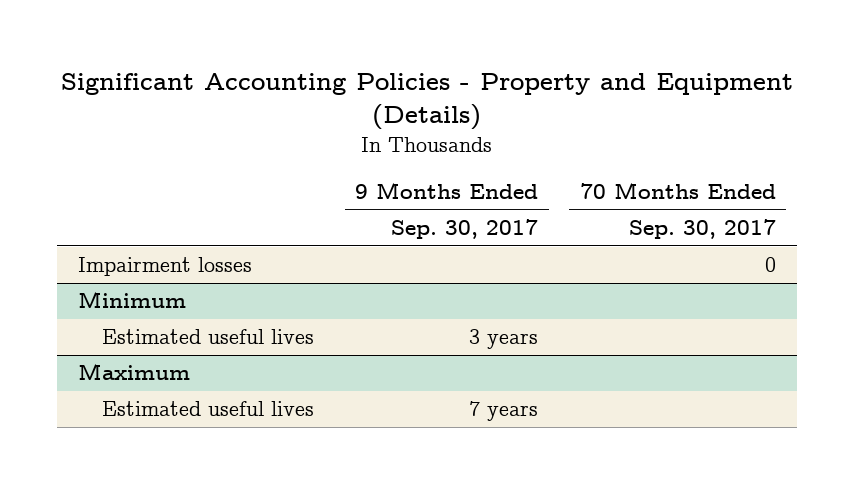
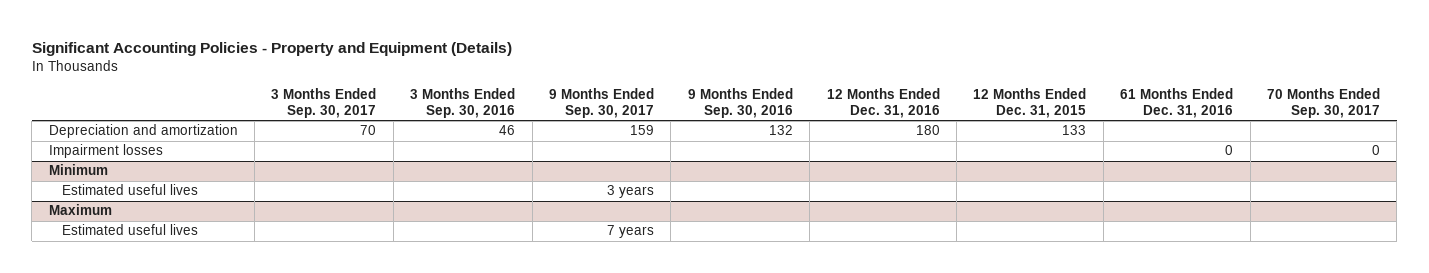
none -> [271,88,377,119] 3 Months Ended Sep. 30, 2017
none -> [410,88,516,119] 3 Months Ended Sep. 30, 2016
none -> [687,88,793,119] 9 Months Ended Sep. 30, 2016
none -> [826,88,940,119] 12 Months Ended Dec. 31, 2016
none -> [973,88,1087,119] 12 Months Ended Dec. 31, 2015
none -> [1120,88,1234,119] 61 Months Ended Dec. 31, 2016
none -> [48,124,238,139] Depreciation and amortization

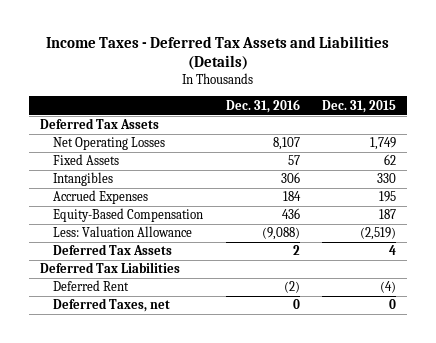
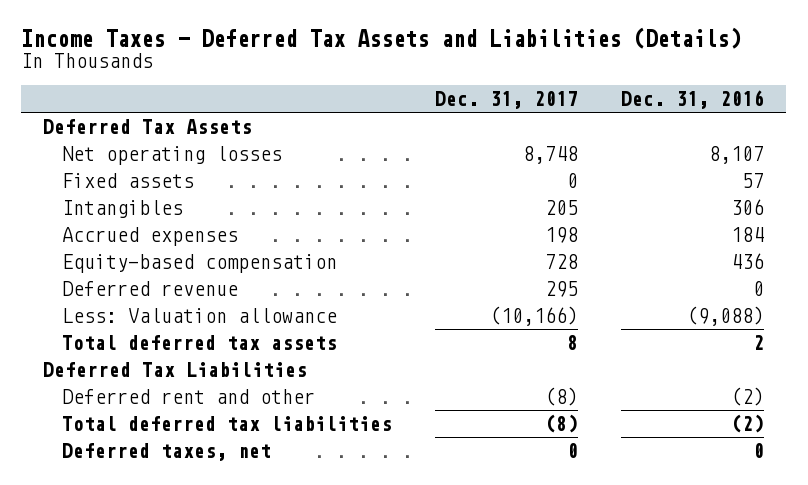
[322,99,397,113] Dec. 31, 2015 -> none
none -> [435,90,579,109] Dec. 31, 2017
[53,137,166,151] Net Operating Losses -> [61,146,282,166] Net operating losses
[53,154,120,166] Fixed Assets -> [61,173,194,189] Fixed assets
[53,190,149,205] Accrued Expenses -> [61,227,238,247] Accrued expenses
[53,208,204,223] Equity-Based Compensation -> [61,254,337,274] Equity-based compensation
none -> [61,281,238,297] Deferred revenue
[53,226,193,238] Less: Valuation Allowance -> [61,308,337,324] Less: Valuation allowance
[53,244,173,256] Deferred Tax Assets -> [61,335,337,351] Total deferred tax assets
[53,280,130,292] Deferred Rent -> [61,389,315,405] Deferred rent and other
none -> [61,416,392,432] Total deferred tax liabilities
[53,298,171,313] Deferred Taxes, net -> [61,443,271,462] Deferred taxes, net

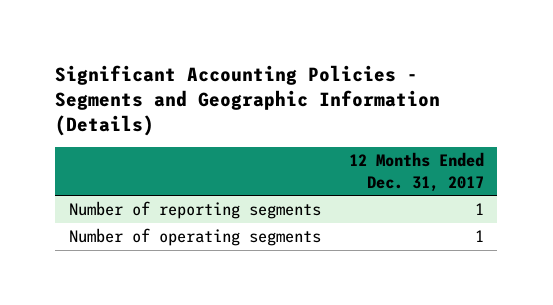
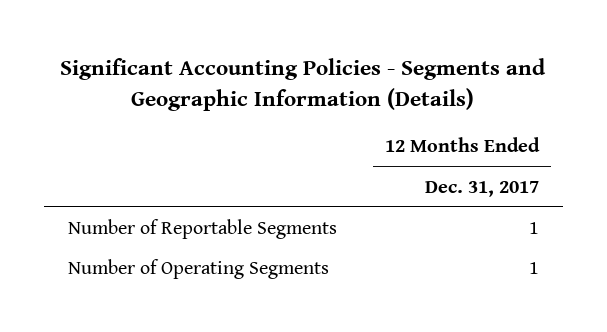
[68,201,321,220] Number of reporting segments -> [67,219,337,240] Number of Reportable Segments
[68,228,321,247] Number of operating segments -> [67,259,329,280] Number of Operating Segments

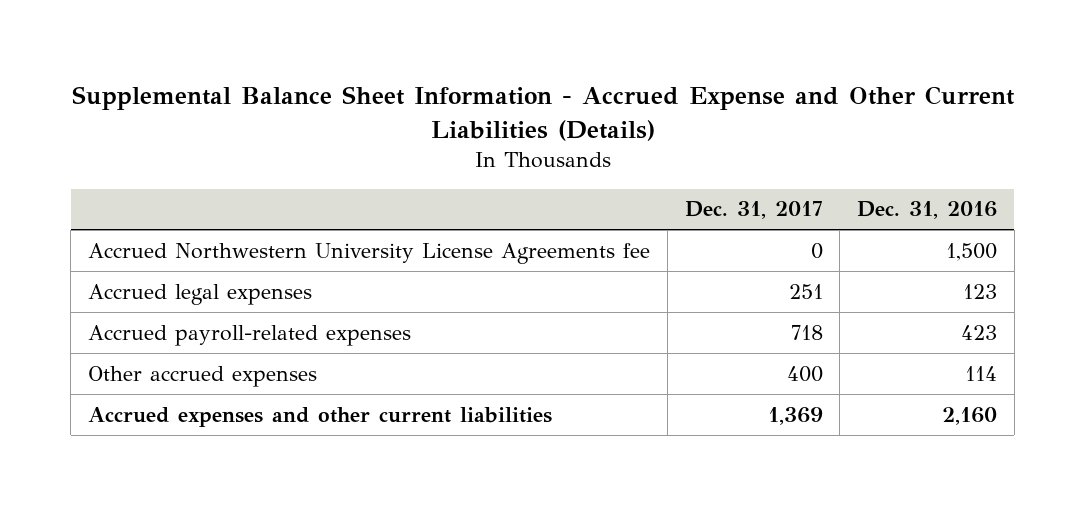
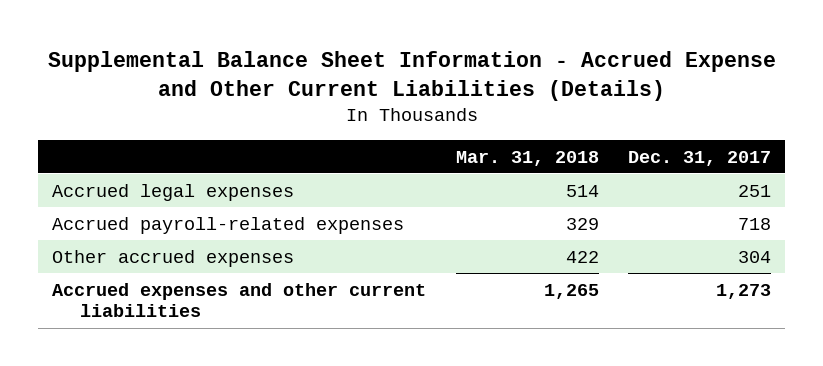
[857,201,998,220] Dec. 31, 2016 -> none
none -> [455,150,599,166] Mar. 31, 2018
[88,242,651,264] Accrued Northwestern University License Agreements fee -> none
[786,365,823,382] 400 -> [737,250,771,263] 304
[767,406,823,425] 1,369 -> [715,283,771,299] 1,273

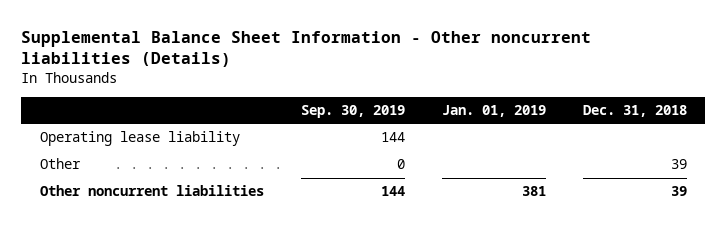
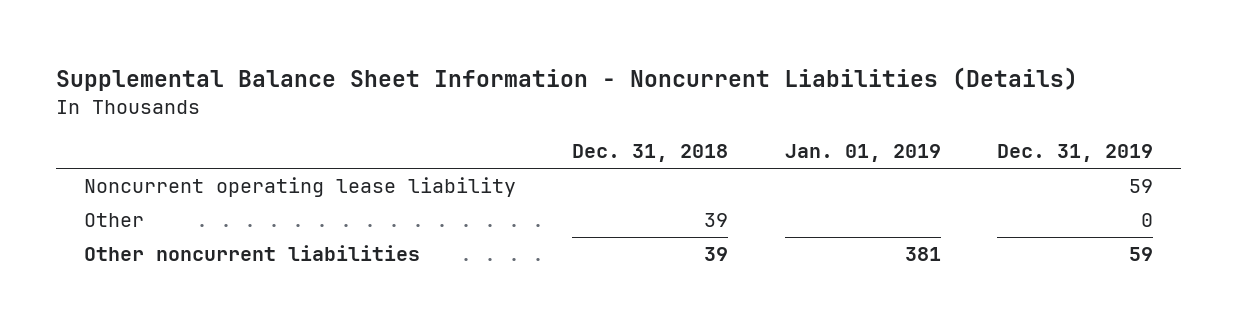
[21,30,592,68] Supplemental Balance Sheet Information - Other noncurrent liabilities (Details) -> [56,67,1079,92] Supplemental Balance Sheet Information - Noncurrent Liabilities (Details)
[300,104,405,118] Sep. 30, 2019 -> none
none -> [996,144,1153,163] Dec. 31, 2019
[39,131,240,147] Operating lease liability -> [84,177,517,198] Noncurrent operating lease liability

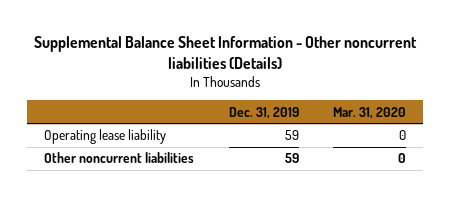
[56,67,1079,92] Supplemental Balance Sheet Information - Noncurrent Liabilities (Details) -> [34,35,418,69] Supplemental Balance Sheet Information - Other noncurrent liabilities (Details)
[572,144,729,163] Dec. 31, 2018 -> none
[784,144,941,163] Jan. 01, 2019 -> none
none -> [333,106,407,119] Mar. 31, 2020
[84,213,145,228] Other -> none
[84,177,517,198] Noncurrent operating lease liability -> [44,129,167,145] Operating lease liability

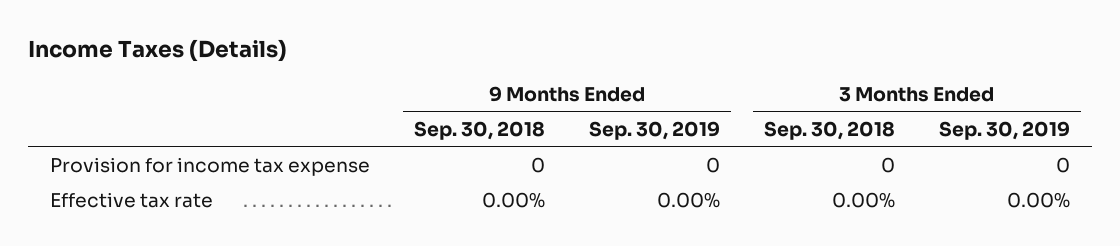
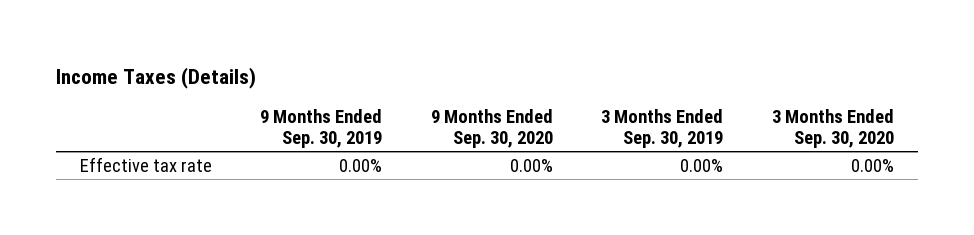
[413,121,545,141] Sep. 30, 2018 -> none
[764,121,896,141] Sep. 30, 2018 -> none
none -> [430,108,553,149] 9 Months Ended Sep. 30, 2020
none -> [771,108,894,149] 3 Months Ended Sep. 30, 2020
[49,157,370,177] Provision for income tax expense -> none

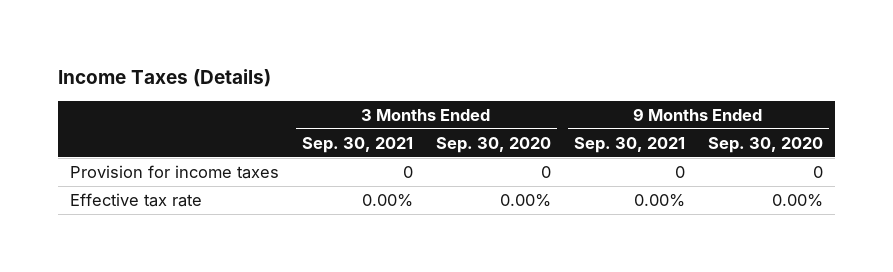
[260,108,383,149] 9 Months Ended Sep. 30, 2019 -> none
[601,108,724,149] 3 Months Ended Sep. 30, 2019 -> none
none -> [301,137,413,154] Sep. 30, 2021
none -> [573,137,685,154] Sep. 30, 2021
none -> [69,165,279,180] Provision for income taxes

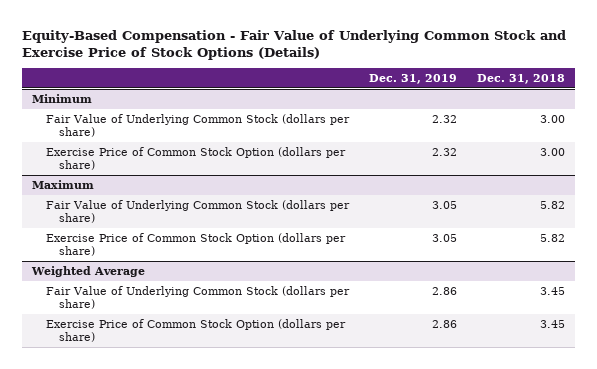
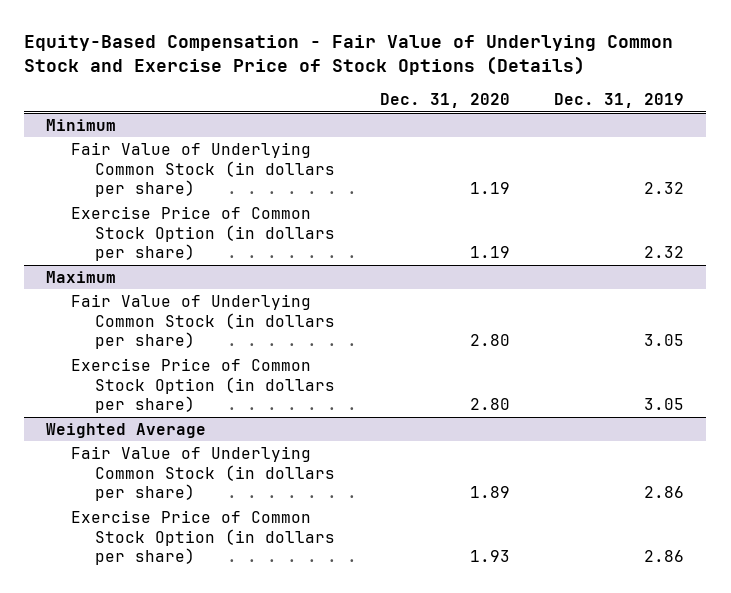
[476,73,565,84] Dec. 31, 2018 -> none
none -> [379,93,510,109] Dec. 31, 2020
[45,113,350,138] Fair Value of Underlying Common Stock (dollars per share) -> [70,141,336,198] Fair Value of Underlying Common Stock (in dollars per share)
[45,146,346,171] Exercise Price of Common Stock Option (dollars per share) -> [70,205,336,262] Exercise Price of Common Stock Option (in dollars per share)
[45,199,350,224] Fair Value of Underlying Common Stock (dollars per share) -> [70,293,336,350] Fair Value of Underlying Common Stock (in dollars per share)
[45,232,346,257] Exercise Price of Common Stock Option (dollars per share) -> [70,357,336,414] Exercise Price of Common Stock Option (in dollars per share)
[45,285,350,310] Fair Value of Underlying Common Stock (dollars per share) -> [70,445,336,502] Fair Value of Underlying Common Stock (in dollars per share)
[45,318,346,343] Exercise Price of Common Stock Option (dollars per share) -> [70,509,336,566] Exercise Price of Common Stock Option (in dollars per share)

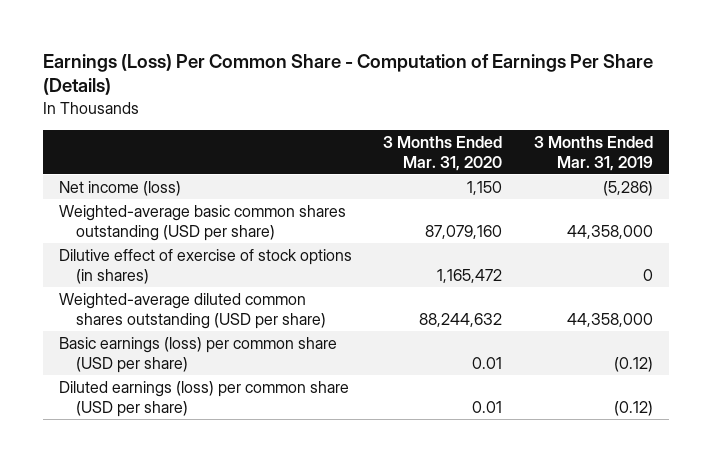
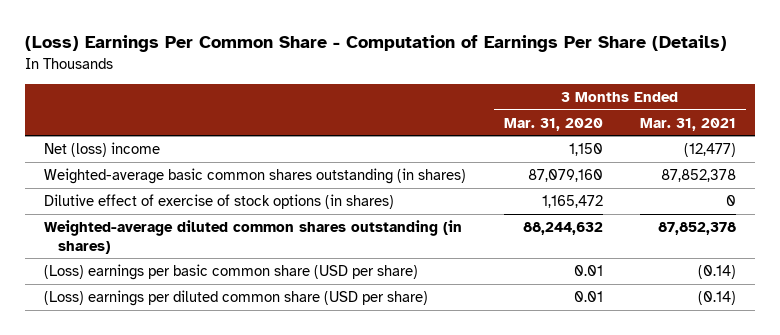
[42,53,653,96] Earnings (Loss) Per Common Share - Computation of Earnings Per Share (Details) -> [24,35,727,53] (Loss) Earnings Per Common Share - Computation of Earnings Per Share (Details)
[534,135,654,171] 3 Months Ended Mar. 31, 2019 -> none
none -> [640,117,737,131] Mar. 31, 2021
[58,180,181,196] Net income (loss) -> [43,141,160,157] Net (loss) income
[58,204,346,241] Weighted-average basic common shares outstanding (USD per share) -> [43,167,466,184] Weighted-average basic common shares outstanding (in shares)
[58,292,326,329] Weighted-average diluted common shares outstanding (USD per share) -> [43,219,462,254] Weighted-average diluted common shares outstanding (in shares)
[58,336,337,373] Basic earnings (loss) per common share (USD per share) -> [43,263,418,280] (Loss) earnings per basic common share (USD per share)
[58,380,349,417] Diluted earnings (loss) per common share (USD per share) -> [43,289,428,306] (Loss) earnings per diluted common share (USD per share)

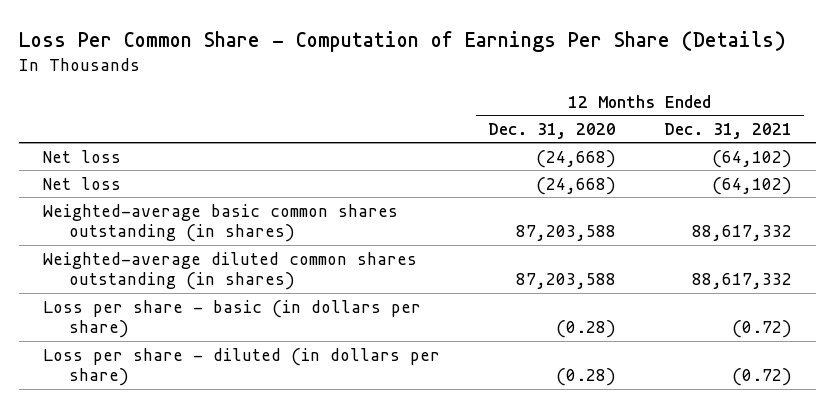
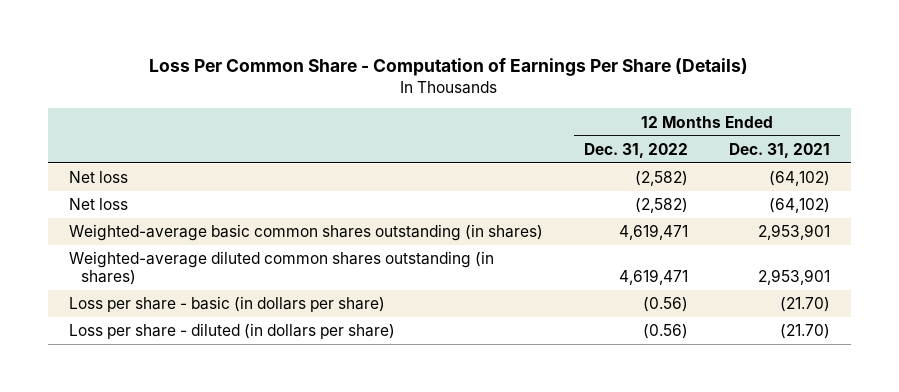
[488,123,617,140] Dec. 31, 2020 -> none
none -> [583,142,688,158] Dec. 31, 2022
[692,225,793,242] 88,617,332 -> [758,224,831,241] 2,953,901
[692,273,793,290] 88,617,332 -> [758,269,831,286] 2,953,901
[732,320,793,339] (0.72) -> [780,297,831,313] (21.70)
[732,368,793,387] (0.72) -> [780,324,831,340] (21.70)

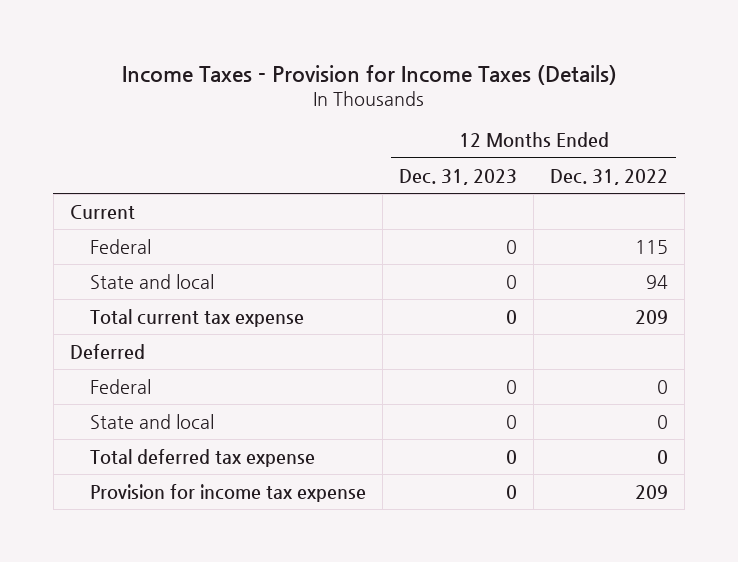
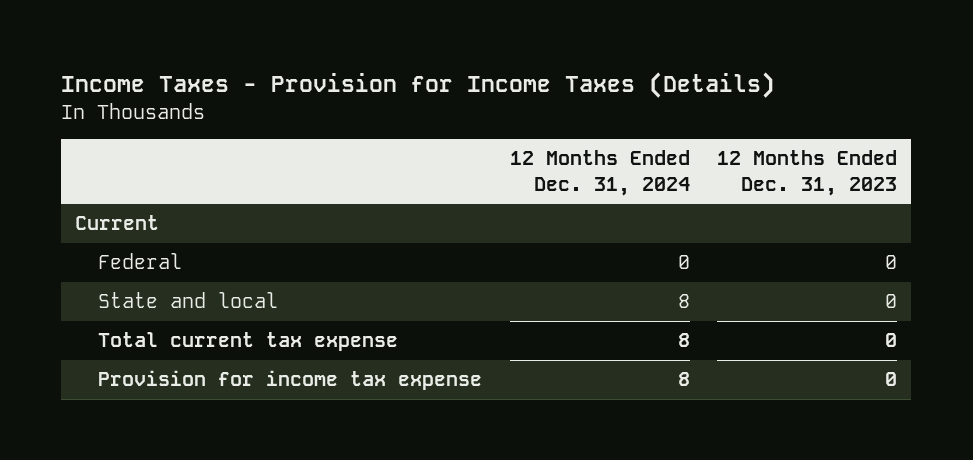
[550,168,669,185] Dec. 31, 2022 -> none
none -> [509,150,690,196] 12 Months Ended Dec. 31, 2024
[69,343,145,359] Deferred -> none
[90,378,152,394] Federal -> none
[90,413,215,429] State and local -> none
[90,448,316,467] Total deferred tax expense -> none

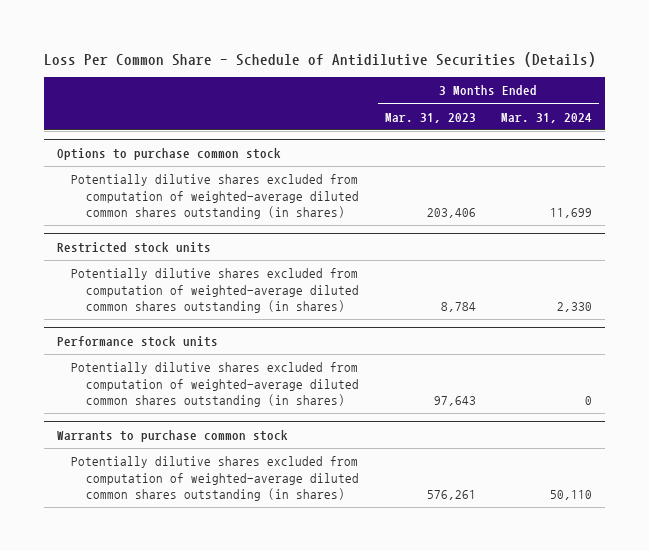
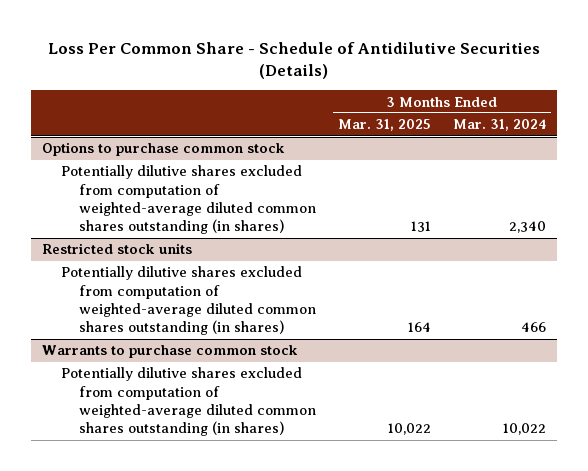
[384,112,476,123] Mar. 31, 2023 -> none
none -> [337,119,431,132] Mar. 31, 2025
[550,208,593,219] 11,699 -> [508,221,546,234] 2,340
[56,335,218,347] Performance stock units -> none
[71,362,359,408] Potentially dilutive shares excluded from computation of weighted-average diluted common shares outstanding (in shares) -> none
[557,302,593,313] 2,330 -> [520,322,546,333] 466
[550,490,593,501] 50,110 -> [502,423,546,436] 10,022

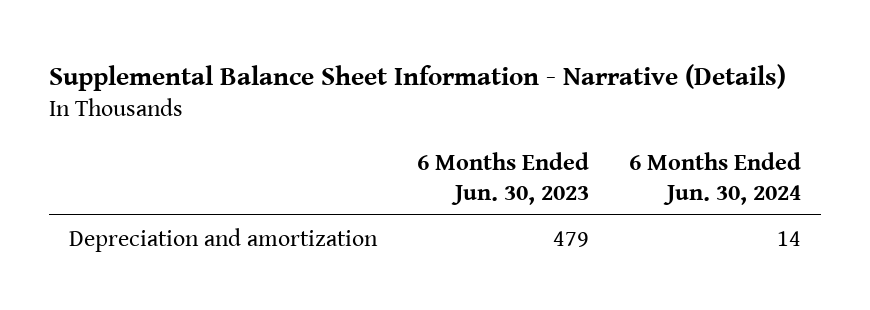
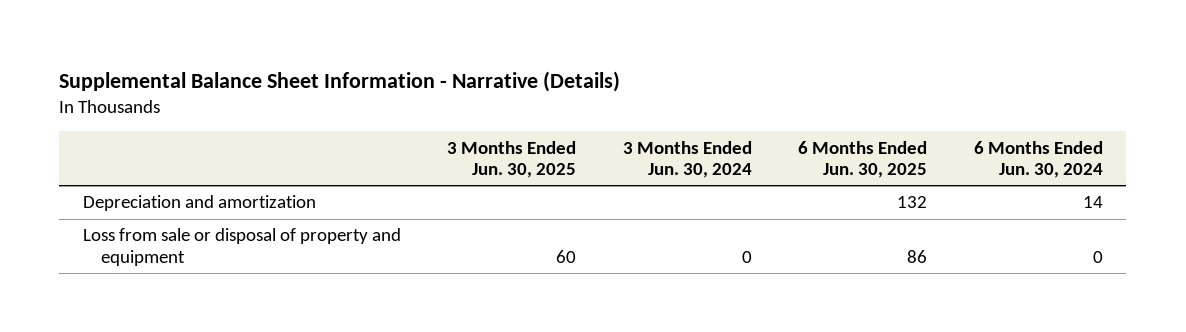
[417,151,590,205] 6 Months Ended Jun. 30, 2023 -> none
none -> [447,140,577,179] 3 Months Ended Jun. 30, 2025
none -> [622,140,752,179] 3 Months Ended Jun. 30, 2024
none -> [798,140,928,179] 6 Months Ended Jun. 30, 2025
none -> [82,228,401,266] Loss from sale or disposal of property and equipment

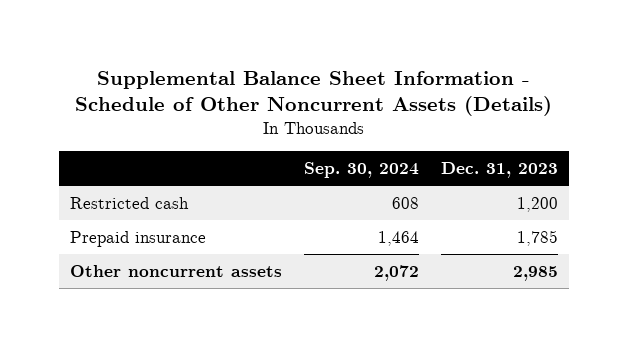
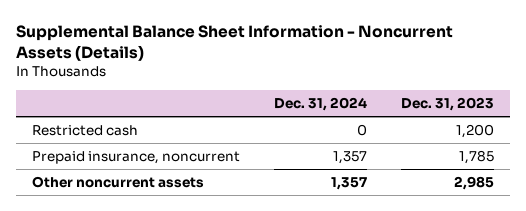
[74,70,552,117] Supplemental Balance Sheet Information - Schedule of Other Noncurrent Assets (Details) -> [15,24,453,61] Supplemental Balance Sheet Information - Noncurrent Assets (Details)
[303,161,419,178] Sep. 30, 2024 -> none
none -> [274,96,368,111] Dec. 31, 2024
[69,230,206,247] Prepaid insurance -> [32,151,241,165] Prepaid insurance, noncurrent

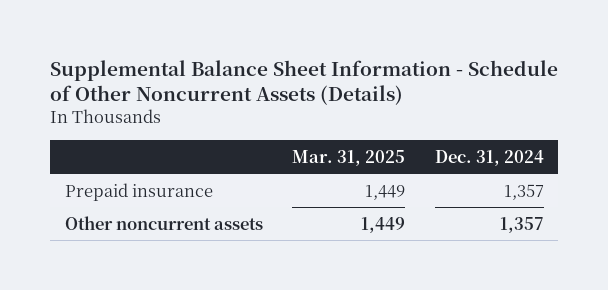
[15,24,453,61] Supplemental Balance Sheet Information - Noncurrent Assets (Details) -> [49,59,558,106] Supplemental Balance Sheet Information - Schedule of Other Noncurrent Assets (Details)
[400,96,494,111] Dec. 31, 2023 -> none
none -> [292,149,406,166] Mar. 31, 2025
[32,125,139,137] Restricted cash -> none
[32,151,241,165] Prepaid insurance, noncurrent -> [64,182,213,201] Prepaid insurance

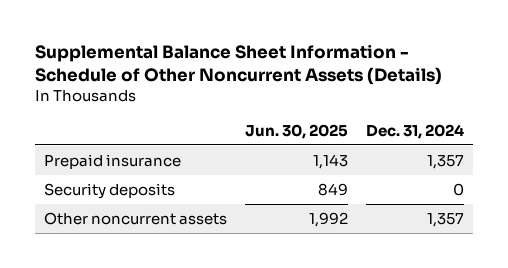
[292,149,406,166] Mar. 31, 2025 -> none
none -> [244,123,348,139] Jun. 30, 2025
none -> [44,182,176,199] Security deposits

